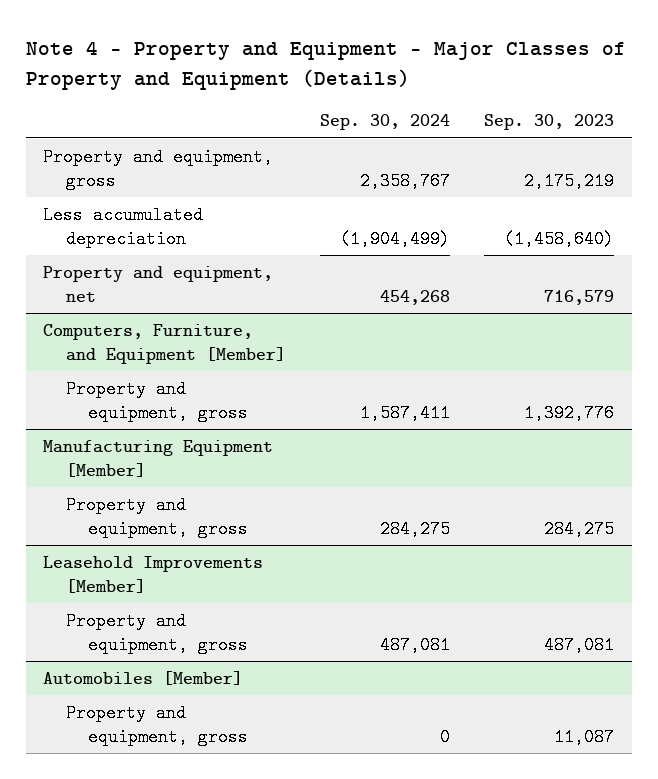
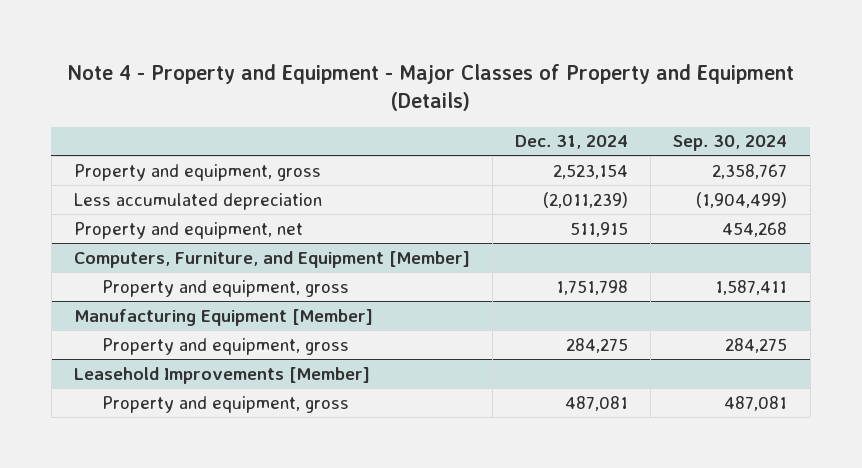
[484,114,615,131] Sep. 30, 2023 -> none
none -> [515,135,629,150] Dec. 31, 2024
[43,670,244,685] Automobiles [Member] -> none
[65,703,249,746] Property and equipment, gross -> none

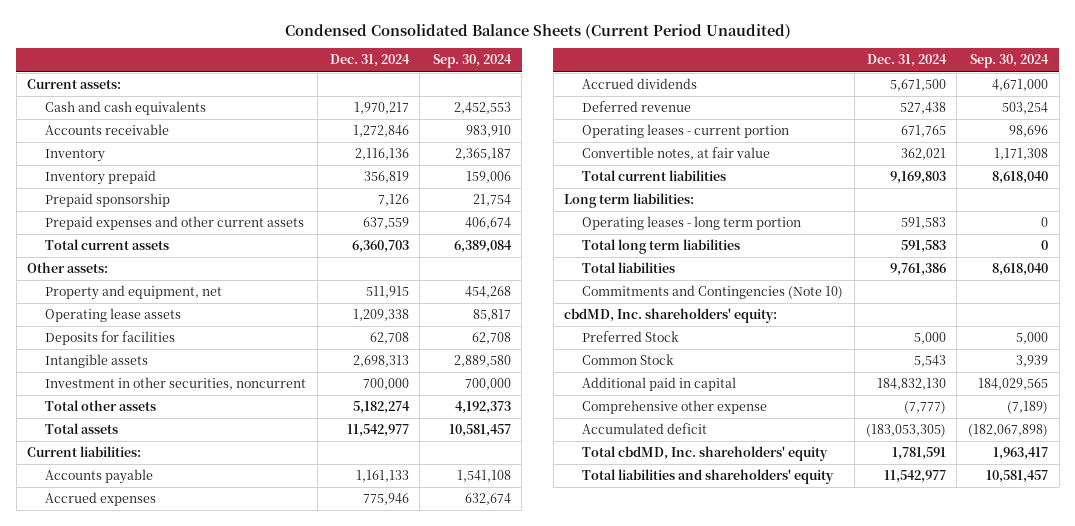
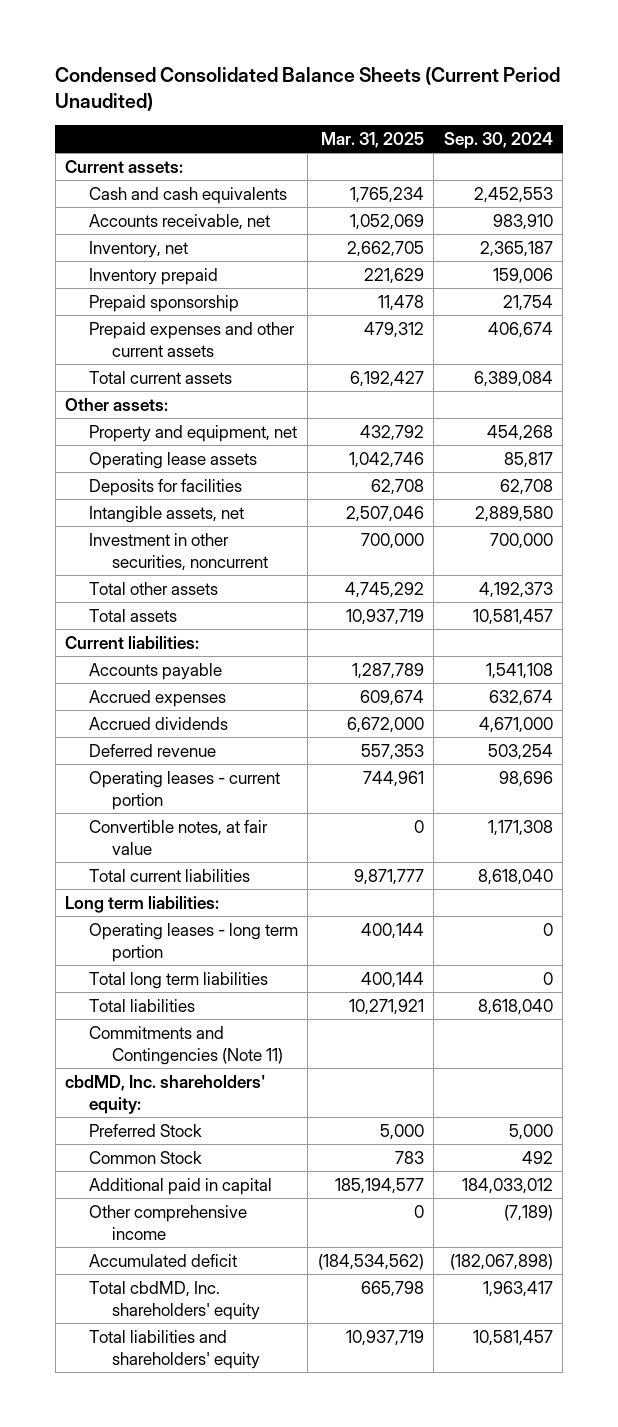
[329,54,410,68] Dec. 31, 2024 -> none
none -> [320,131,424,148] Mar. 31, 2025
[45,124,170,136] Accounts receivable -> [88,213,270,230] Accounts receivable, net
[45,149,106,163] Inventory -> [88,240,188,258] Inventory, net
[45,354,149,369] Intangible assets -> [88,505,244,523] Intangible assets, net
[582,285,844,300] Commitments and Contingencies (Note 10) -> [88,1025,283,1065] Commitments and Contingencies (Note 11)
[1015,355,1048,368] 3,939 -> [521,1150,553,1164] 492
[977,378,1048,391] 184,029,565 -> [461,1177,553,1194] 184,033,012
[582,400,768,415] Comprehensive other expense -> [88,1204,247,1240] Other comprehensive income

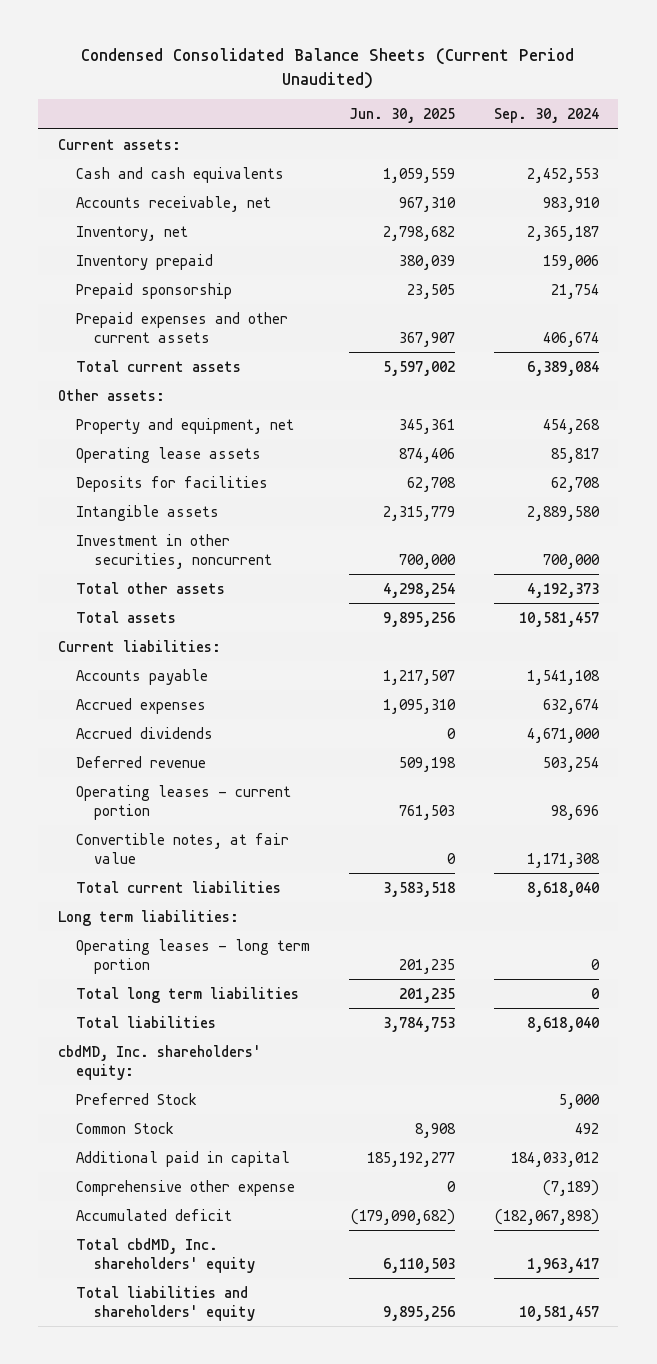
[320,131,424,148] Mar. 31, 2025 -> none
none -> [349,108,456,124] Jun. 30, 2025
[88,505,244,523] Intangible assets, net -> [76,504,220,521] Intangible assets
[88,1025,283,1065] Commitments and Contingencies (Note 11) -> none
[88,1204,247,1240] Other comprehensive income -> [76,1179,296,1196] Comprehensive other expense

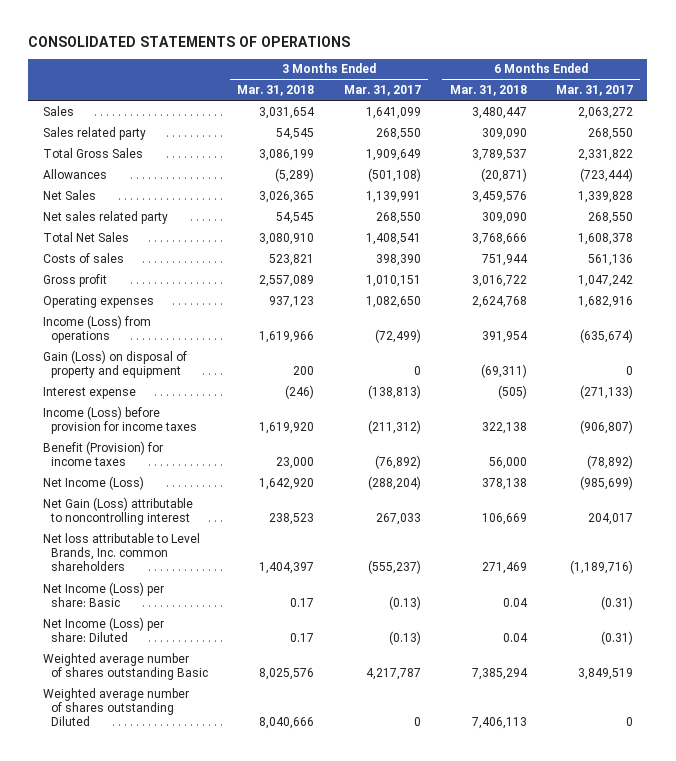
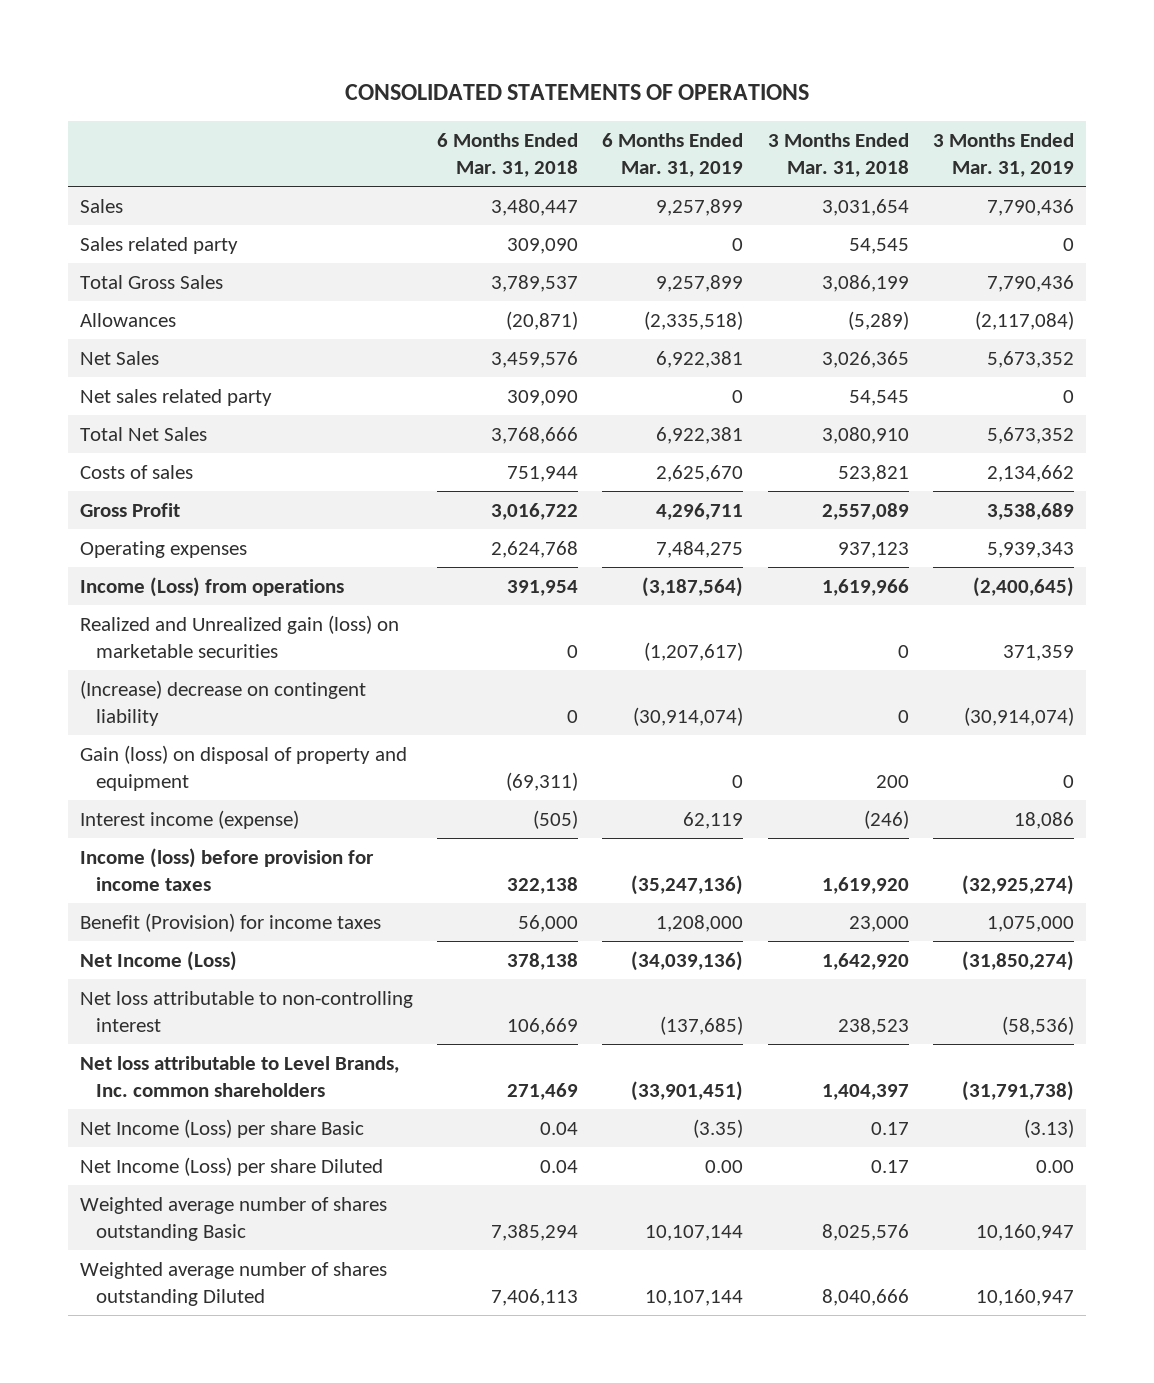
[343,85,421,97] Mar. 31, 2017 -> none
[555,85,633,97] Mar. 31, 2017 -> none
none -> [602,132,744,177] 6 Months Ended Mar. 31, 2019
none -> [932,132,1074,177] 3 Months Ended Mar. 31, 2019
[42,273,107,287] Gross profit -> [79,503,180,518] Gross Profit
none -> [79,615,399,658] Realized and Unrealized gain (loss) on marketable securities
none -> [79,680,366,726] (Increase) decrease on contingent liability
[42,349,187,379] Gain (Loss) on disposal of property and equipment -> [79,745,407,791] Gain (loss) on disposal of property and equipment
[42,386,136,399] Interest expense -> [79,810,299,830] Interest income (expense)
[42,405,198,435] Income (Loss) before provision for income taxes -> [79,848,374,891] Income (loss) before provision for income taxes
[42,496,193,526] Net Gain (Loss) attributable to noncontrolling interest -> [79,991,413,1032] Net loss attributable to non-controlling interest
[42,581,164,608] Net Income (Loss) per share: Basic -> [79,1119,364,1139] Net Income (Loss) per share Basic
[42,616,164,643] Net Income (Loss) per share: Diluted -> [79,1157,383,1177] Net Income (Loss) per share Diluted

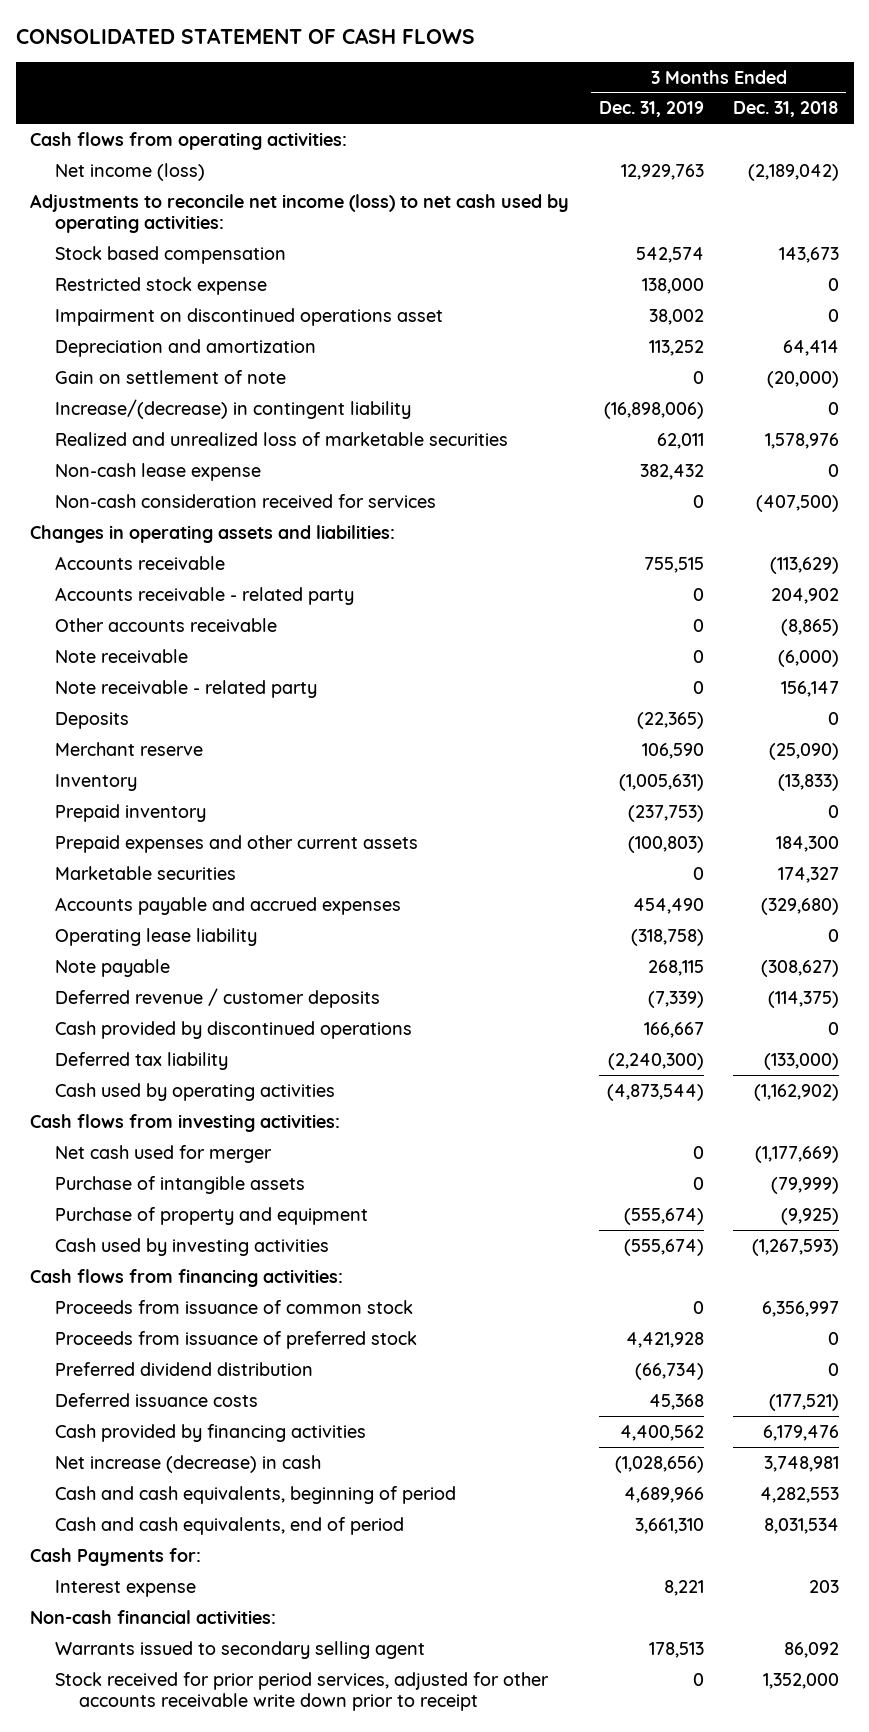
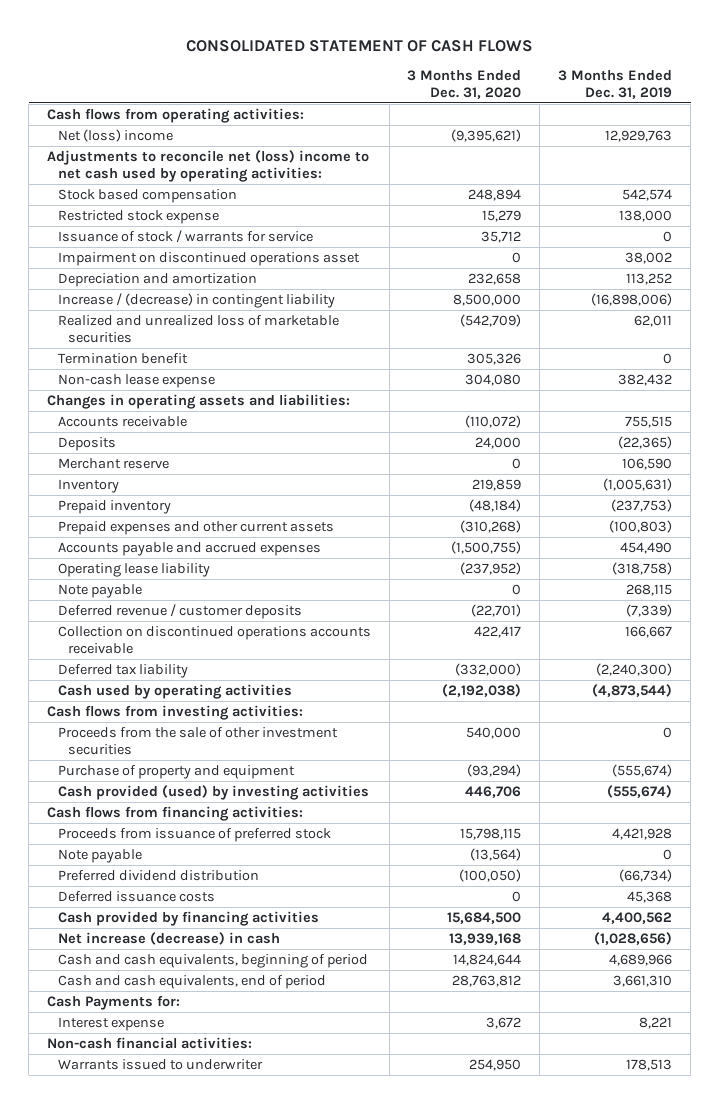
[732,101,839,118] Dec. 31, 2018 -> none
none -> [407,70,522,100] 3 Months Ended Dec. 31, 2020
[54,162,205,181] Net income (loss) -> [57,128,173,142] Net (loss) income
[30,193,570,234] Adjustments to reconcile net income (loss) to net cash used by operating activities: -> [47,149,370,182] Adjustments to reconcile net (loss) income to net cash used by operating activities:
none -> [57,229,313,243] Issuance of stock / warrants for service
[54,369,286,384] Gain on settlement of note -> none
[54,398,411,419] Increase/(decrease) in contingent liability -> [57,292,335,308] Increase / (decrease) in contingent liability
none -> [57,352,188,364] Termination benefit
[54,493,436,508] Non-cash consideration received for services -> none
[54,586,354,605] Accounts receivable - related party -> none
[54,617,277,632] Other accounts receivable -> none
[54,648,188,663] Note receivable -> none
[54,679,317,698] Note receivable - related party -> none
[54,865,236,880] Marketable securities -> none
[54,1020,412,1039] Cash provided by discontinued operations -> [57,625,371,654] Collection on discontinued operations accounts receivable
[54,1144,272,1163] Net cash used for merger -> none
[54,1175,305,1194] Purchase of intangible assets -> none
none -> [57,726,338,755] Proceeds from the sale of other investment securities
[54,1237,329,1256] Cash used by investing activities -> [57,784,369,800] Cash provided (used) by investing activities
[54,1299,413,1314] Proceeds from issuance of common stock -> none
none -> [57,848,142,863] Note payable
[54,1671,549,1712] Stock received for prior period services, adjusted for other accounts receivable write down prior to receipt -> none
[54,1640,425,1659] Warrants issued to secondary selling agent -> [57,1058,263,1070] Warrants issued to underwriter

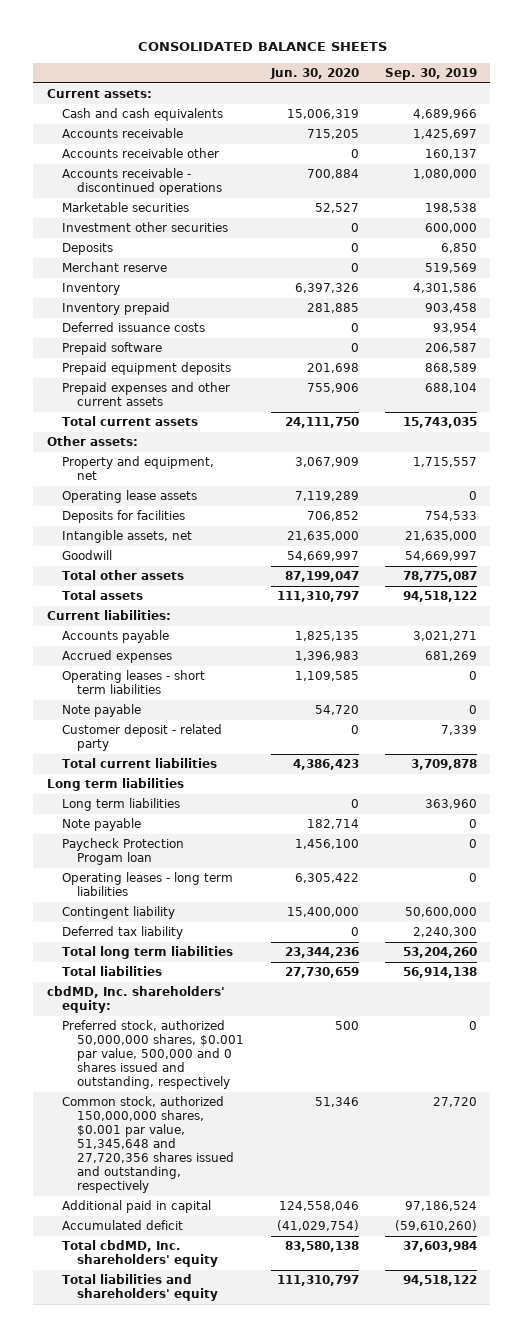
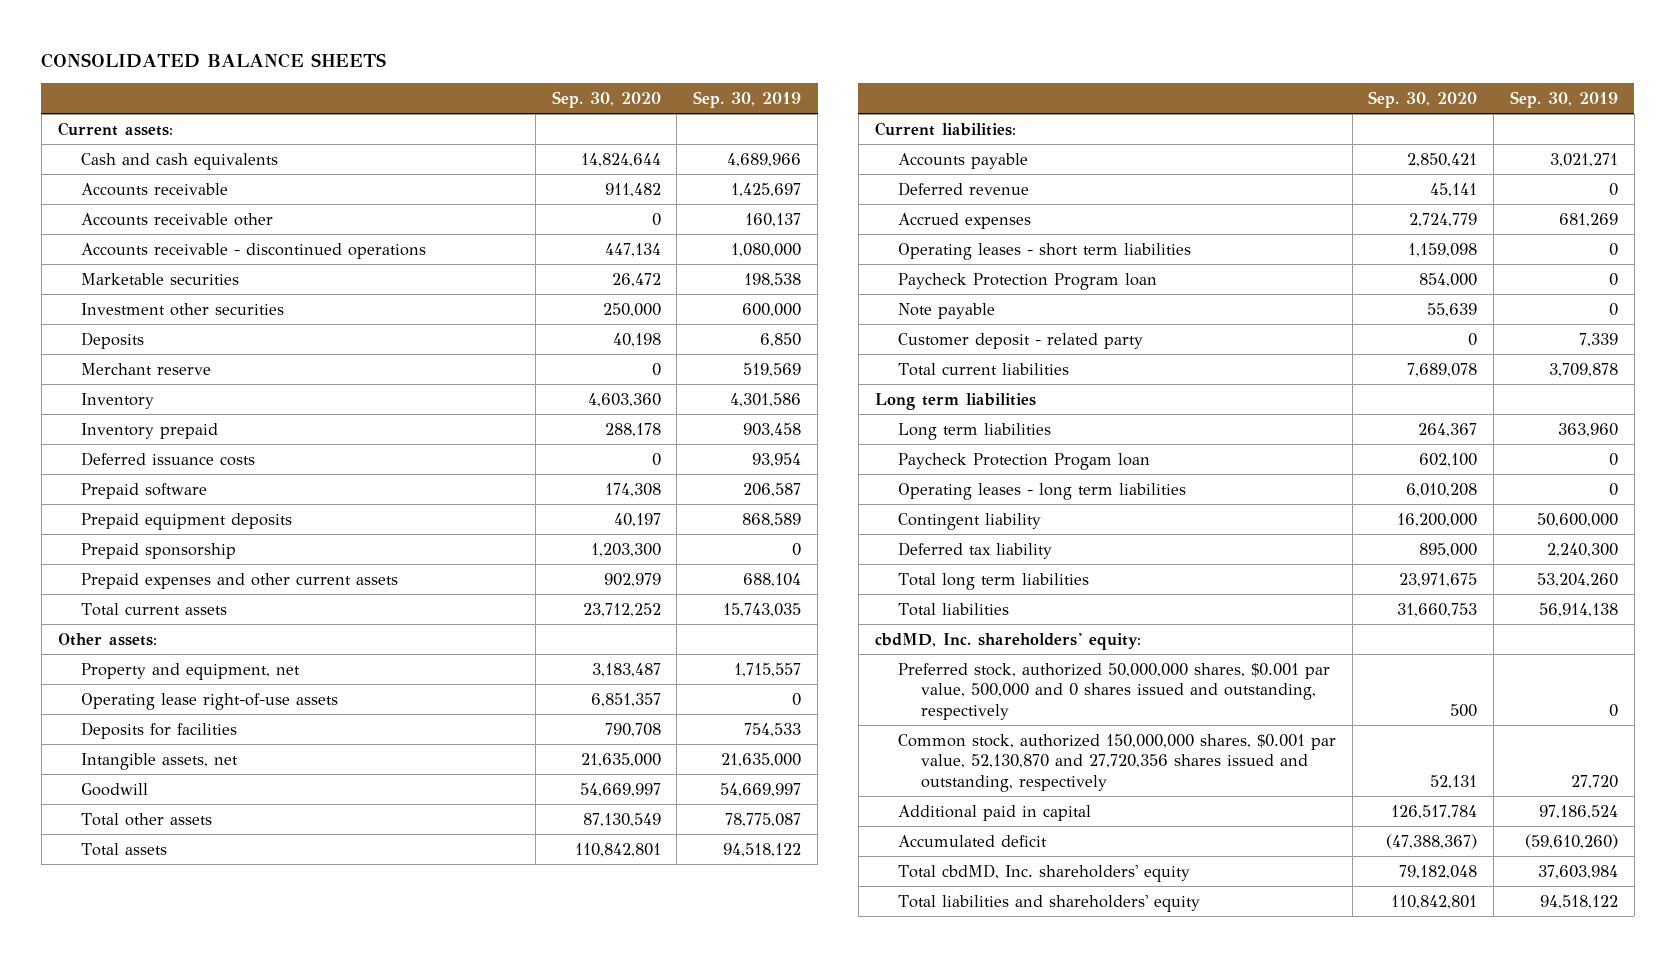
[269,67,359,79] Jun. 30, 2020 -> none
none -> [551,90,661,108] Sep. 30, 2020
none -> [81,542,237,559] Prepaid sponsorship
[61,490,197,504] Operating lease assets -> [81,692,339,710] Operating lease right-of-use assets
none -> [897,181,1029,196] Deferred revenue
none -> [897,272,1157,290] Paycheck Protection Program loan
[61,818,141,832] Note payable -> none
[61,1096,235,1193] Common stock, authorized 150,000,000 shares, $0.001 par value, 51,345,648 and 27,720,356 shares issued and outstanding, respectively -> [897,733,1336,792] Common stock, authorized 150,000,000 shares, $0.001 par value, 52,130,870 and 27,720,356 shares issued and outstanding, respectively

